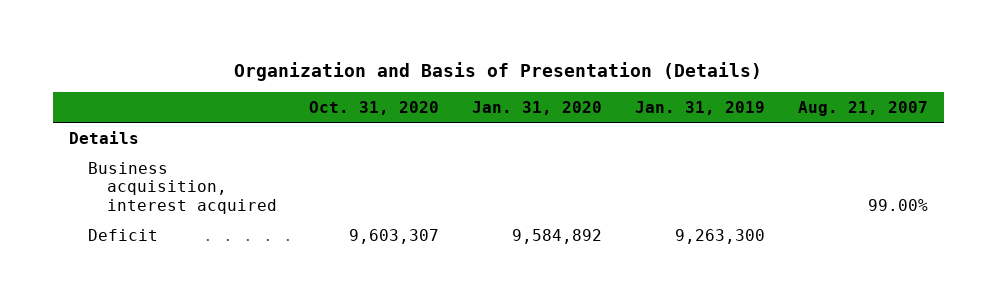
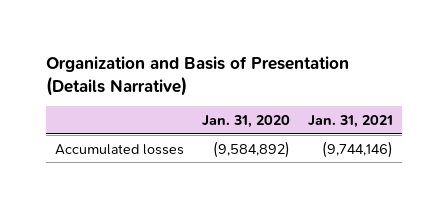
[234,61,763,81] Organization and Basis of Presentation (Details) -> [45,55,349,96] Organization and Basis of Presentation (Details Narrative)
[309,100,440,115] Oct. 31, 2020 -> none
[634,100,765,115] Jan. 31, 2019 -> none
[797,100,928,116] Aug. 21, 2007 -> none
none -> [308,114,394,128] Jan. 31, 2021
[68,130,139,144] Details -> none
[87,161,277,214] Business acquisition, interest acquired -> none
[87,228,158,241] Deficit -> none
none -> [54,143,184,155] Accumulated losses

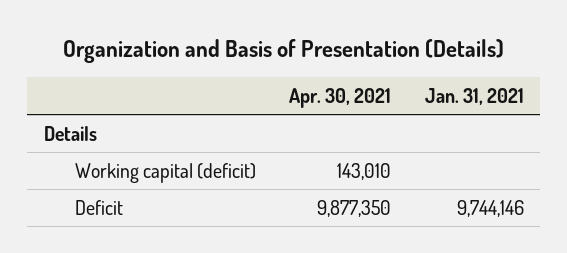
[45,55,349,96] Organization and Basis of Presentation (Details Narrative) -> [62,39,504,64] Organization and Basis of Presentation (Details)
[202,114,291,128] Jan. 31, 2020 -> none
none -> [289,87,392,108] Apr. 30, 2021
[54,143,184,155] Accumulated losses -> none
none -> [43,125,97,141] Details
none -> [74,162,256,183] Working capital (deficit)
none -> [74,199,123,215] Deficit

